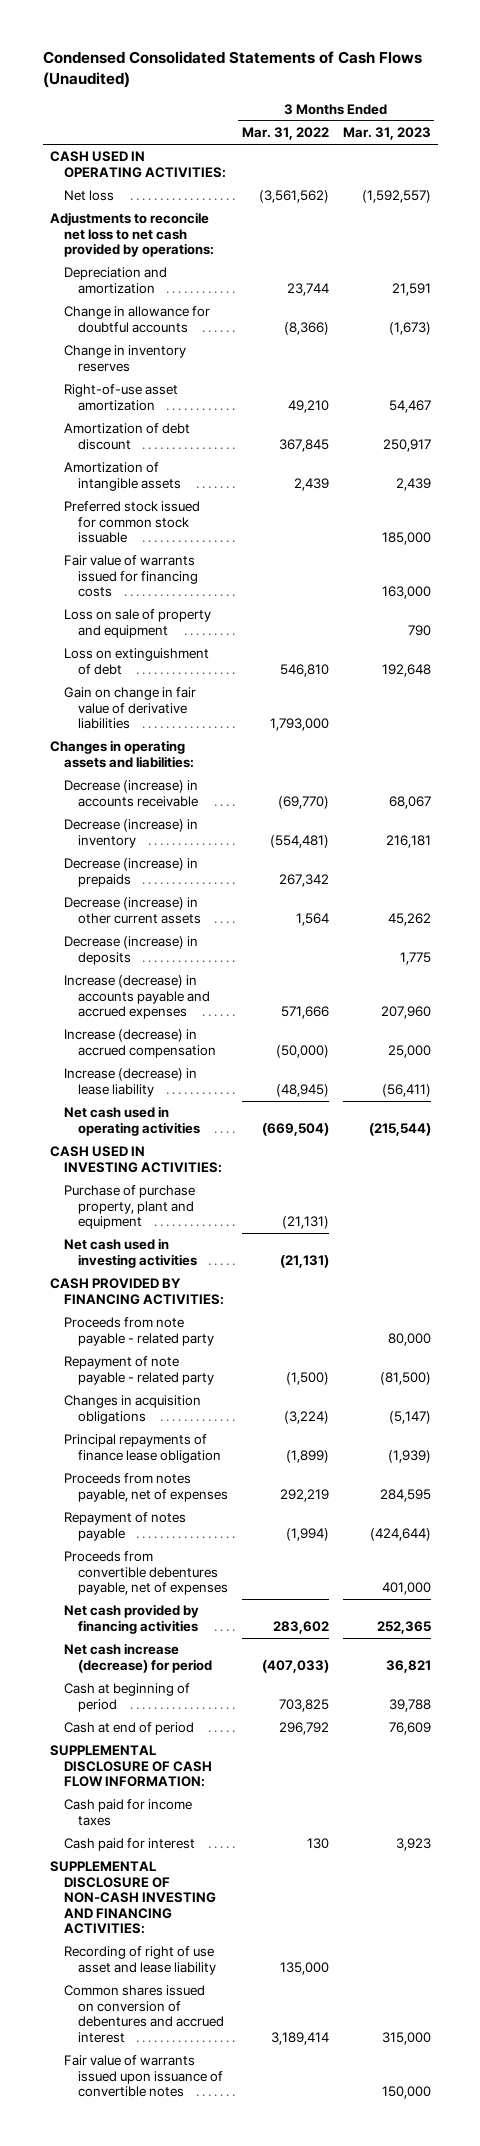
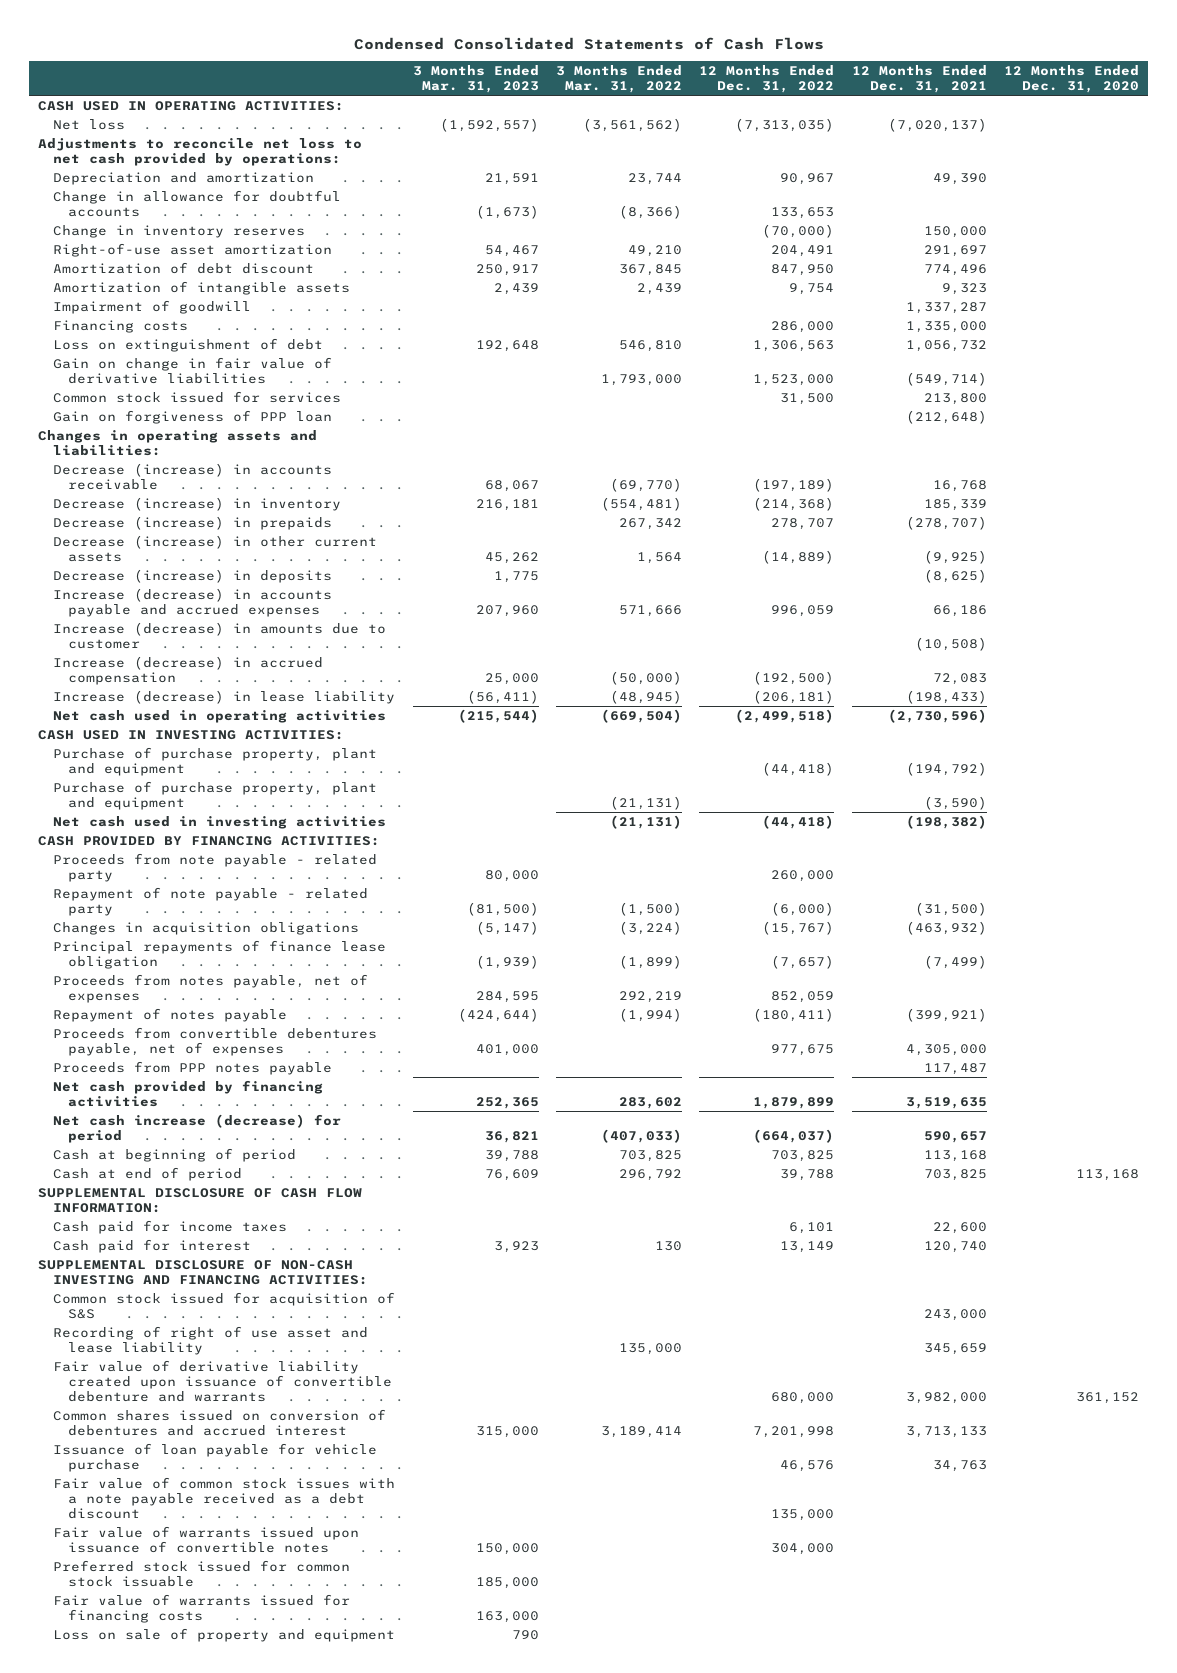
[42,51,422,89] Condensed Consolidated Statements of Cash Flows (Unaudited) -> [353,36,824,50] Condensed Consolidated Statements of Cash Flows
none -> [699,64,835,93] 12 Months Ended Dec. 31, 2022
none -> [851,64,987,93] 12 Months Ended Dec. 31, 2021
none -> [1004,64,1140,93] 12 Months Ended Dec. 31, 2020
none -> [53,299,252,314] Impairment of goodwill
none -> [53,319,189,333] Financing costs
none -> [53,390,342,403] Common stock issued for services
none -> [53,409,333,424] Gain on forgiveness of PPP loan
none -> [53,621,387,649] Increase (decrease) in amounts due to customer
none -> [53,746,378,776] Purchase of purchase property, plant and equipment
none -> [53,1060,333,1075] Proceeds from PPP notes payable
none -> [53,1291,396,1319] Common stock issued for acquisition of S&S
none -> [53,1359,393,1402] Fair value of derivative liability created upon issuance of convertible debenture and warrants
none -> [53,1442,378,1472] Issuance of loan payable for vehicle purchase
none -> [53,1476,396,1519] Fair value of common stock issues with a note payable received as a debt discount
[63,501,200,544] Preferred stock issued for common stock issuable -> [53,1559,351,1587] Preferred stock issued for common stock issuable
[63,555,198,598] Fair value of warrants issued for financing costs -> [53,1593,351,1623] Fair value of warrants issued for financing costs
[63,609,211,638] Loss on sale of property and equipment -> [53,1627,396,1642] Loss on sale of property and equipment

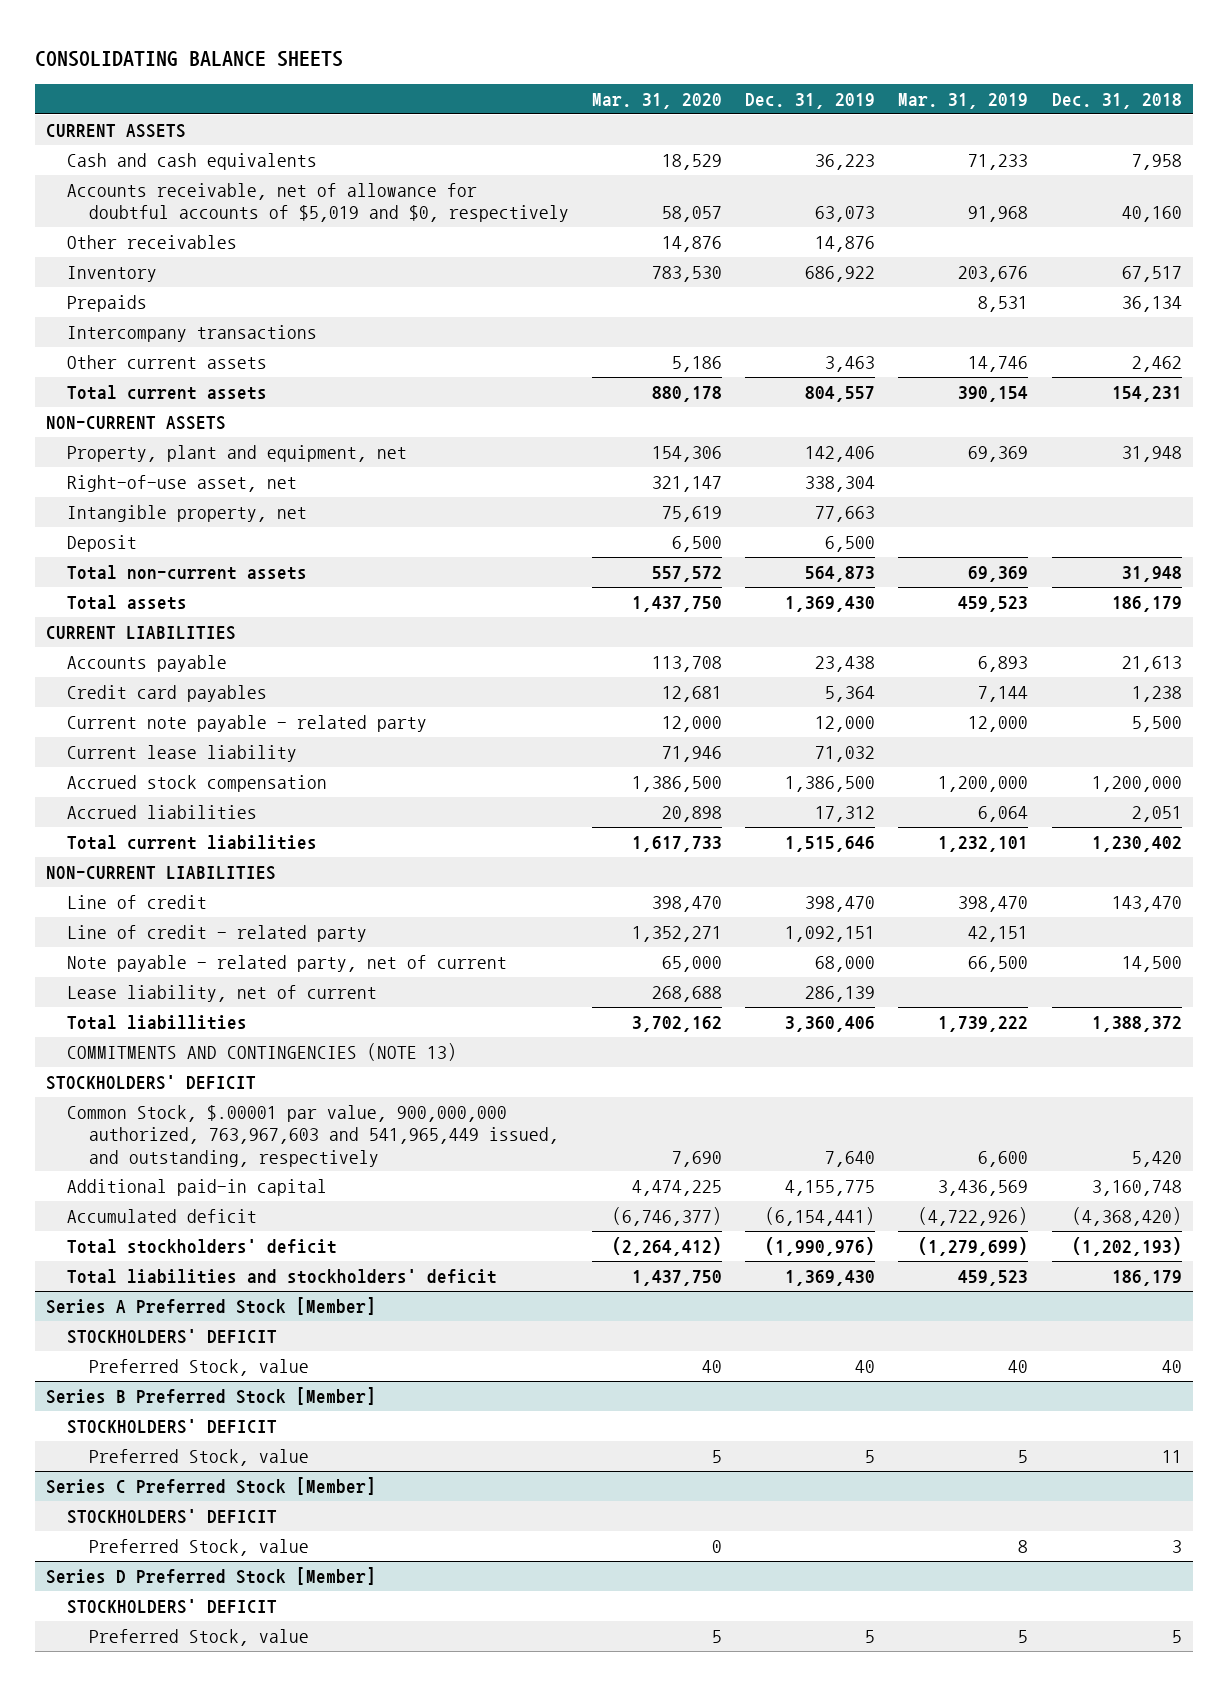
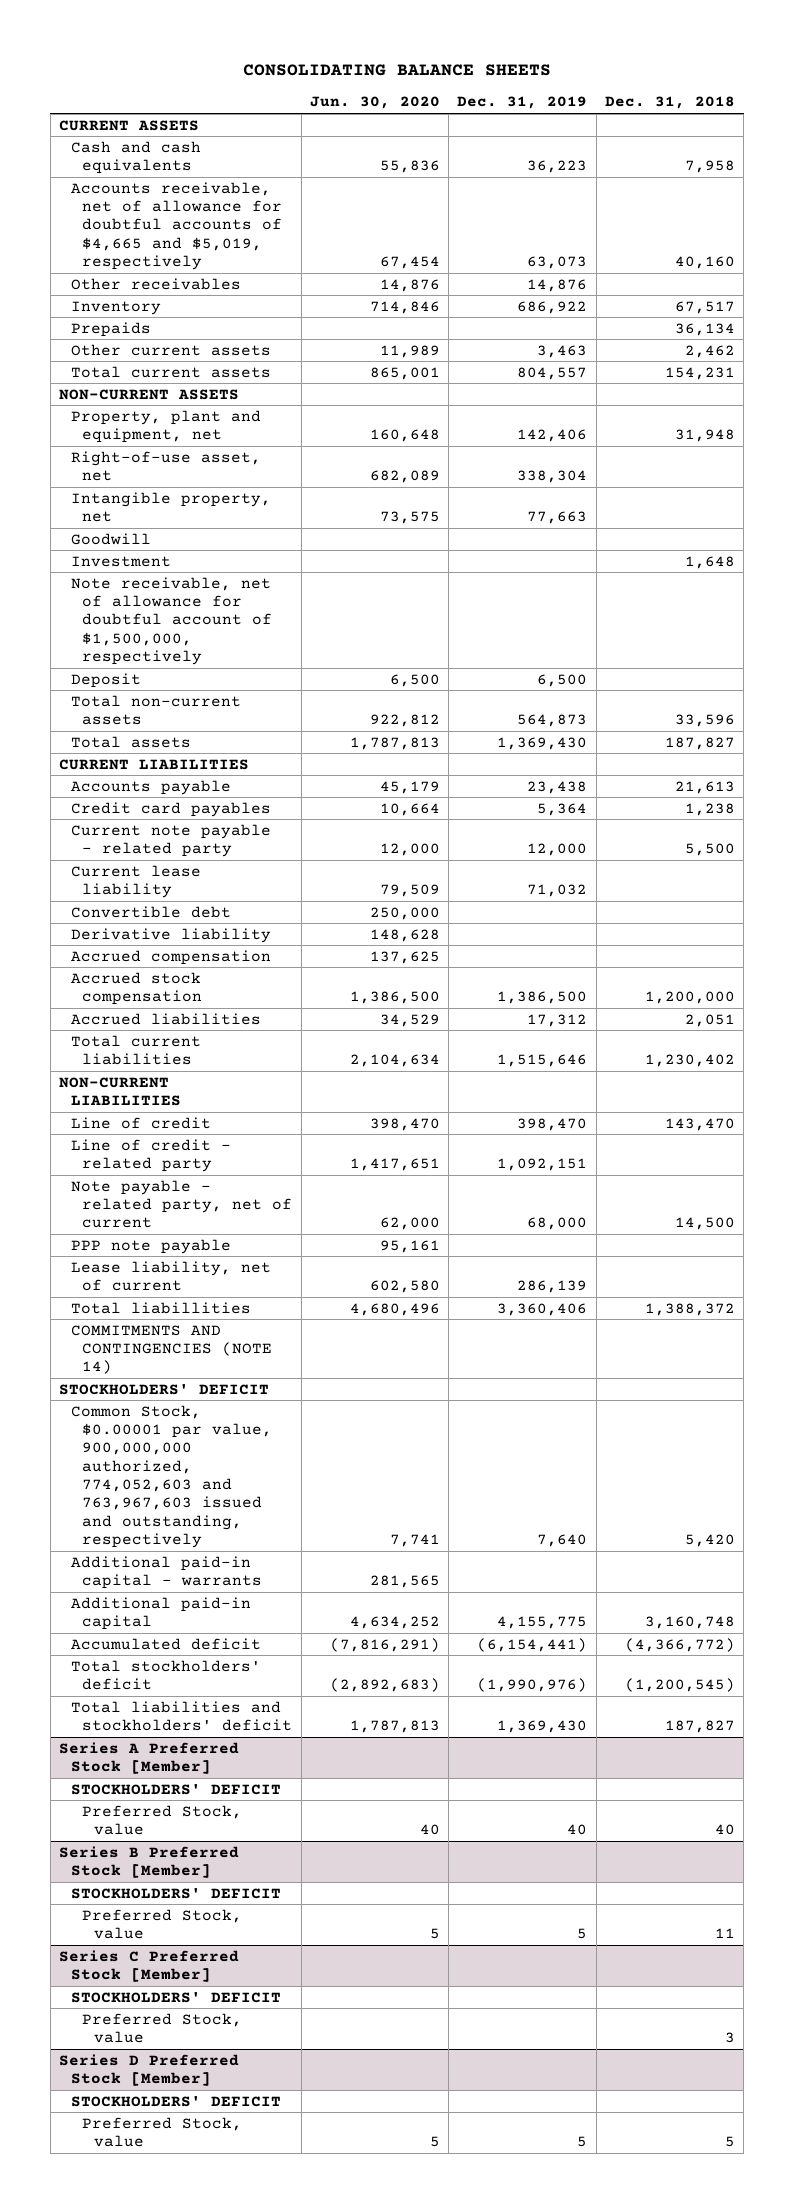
[591,92,722,109] Mar. 31, 2020 -> none
[898,92,1029,109] Mar. 31, 2019 -> none
none -> [309,96,440,110] Jun. 30, 2020
[67,183,569,223] Accounts receivable, net of allowance for doubtful accounts of $5,019 and $0, respectively -> [70,181,283,271] Accounts receivable, net of allowance for doubtful accounts of $4,665 and $5,019, respectively
[67,325,318,343] Intercompany transactions -> none
none -> [70,532,151,545] Goodwill
none -> [70,555,171,567] Investment
none -> [70,576,273,666] Note receivable, net of allowance for doubtful account of $1,500,000, respectively
[1121,566,1182,583] 31,948 -> [674,714,735,728] 33,596
[1111,596,1182,613] 186,179 -> [664,736,735,750] 187,827
none -> [70,905,231,918] Convertible debt
none -> [70,927,271,943] Derivative liability
none -> [70,949,271,965] Accrued compensation
none -> [70,1238,231,1254] PPP note payable
[67,1043,458,1062] COMMITMENTS AND CONTINGENCIES (NOTE 13) -> [70,1324,273,1375] COMMITMENTS AND CONTINGENCIES (NOTE 14)
[67,1105,559,1167] Common Stock, $.00001 par value, 900,000,000 authorized, 763,967,603 and 541,965,449 issued, and outstanding, respectively -> [70,1404,273,1548] Common Stock, $0.00001 par value, 900,000,000 authorized, 774,052,603 and 763,967,603 issued and outstanding, respectively
none -> [70,1555,263,1590] Additional paid-in capital - warrants
[1071,1207,1182,1227] (4,368,420) -> [624,1637,735,1652] (4,366,772)
[1071,1237,1182,1257] (1,202,193) -> [624,1678,735,1693] (1,200,545)
[1111,1270,1182,1287] 186,179 -> [664,1720,735,1734] 187,827

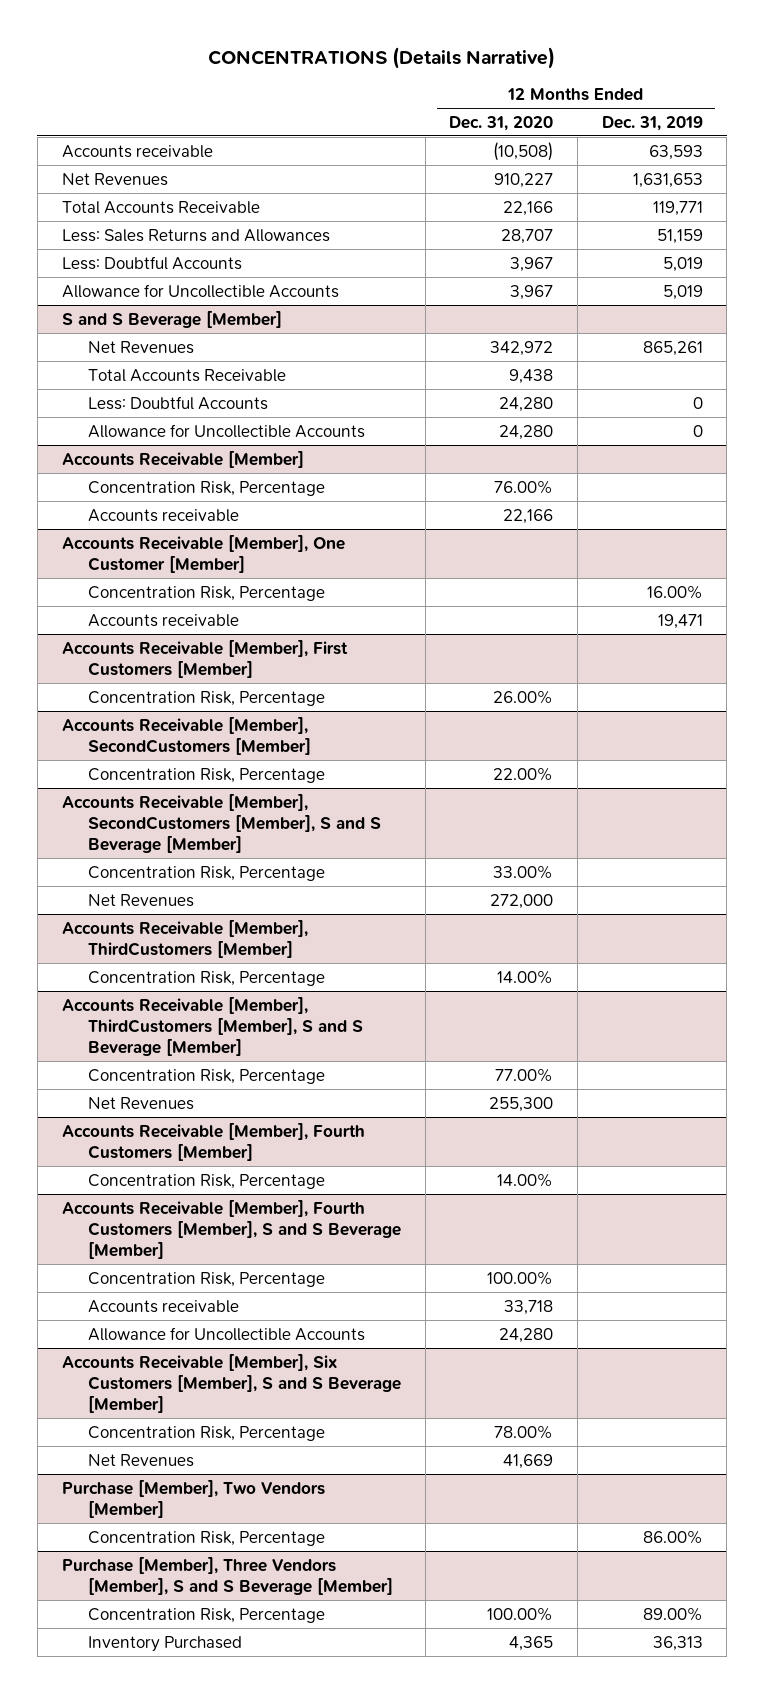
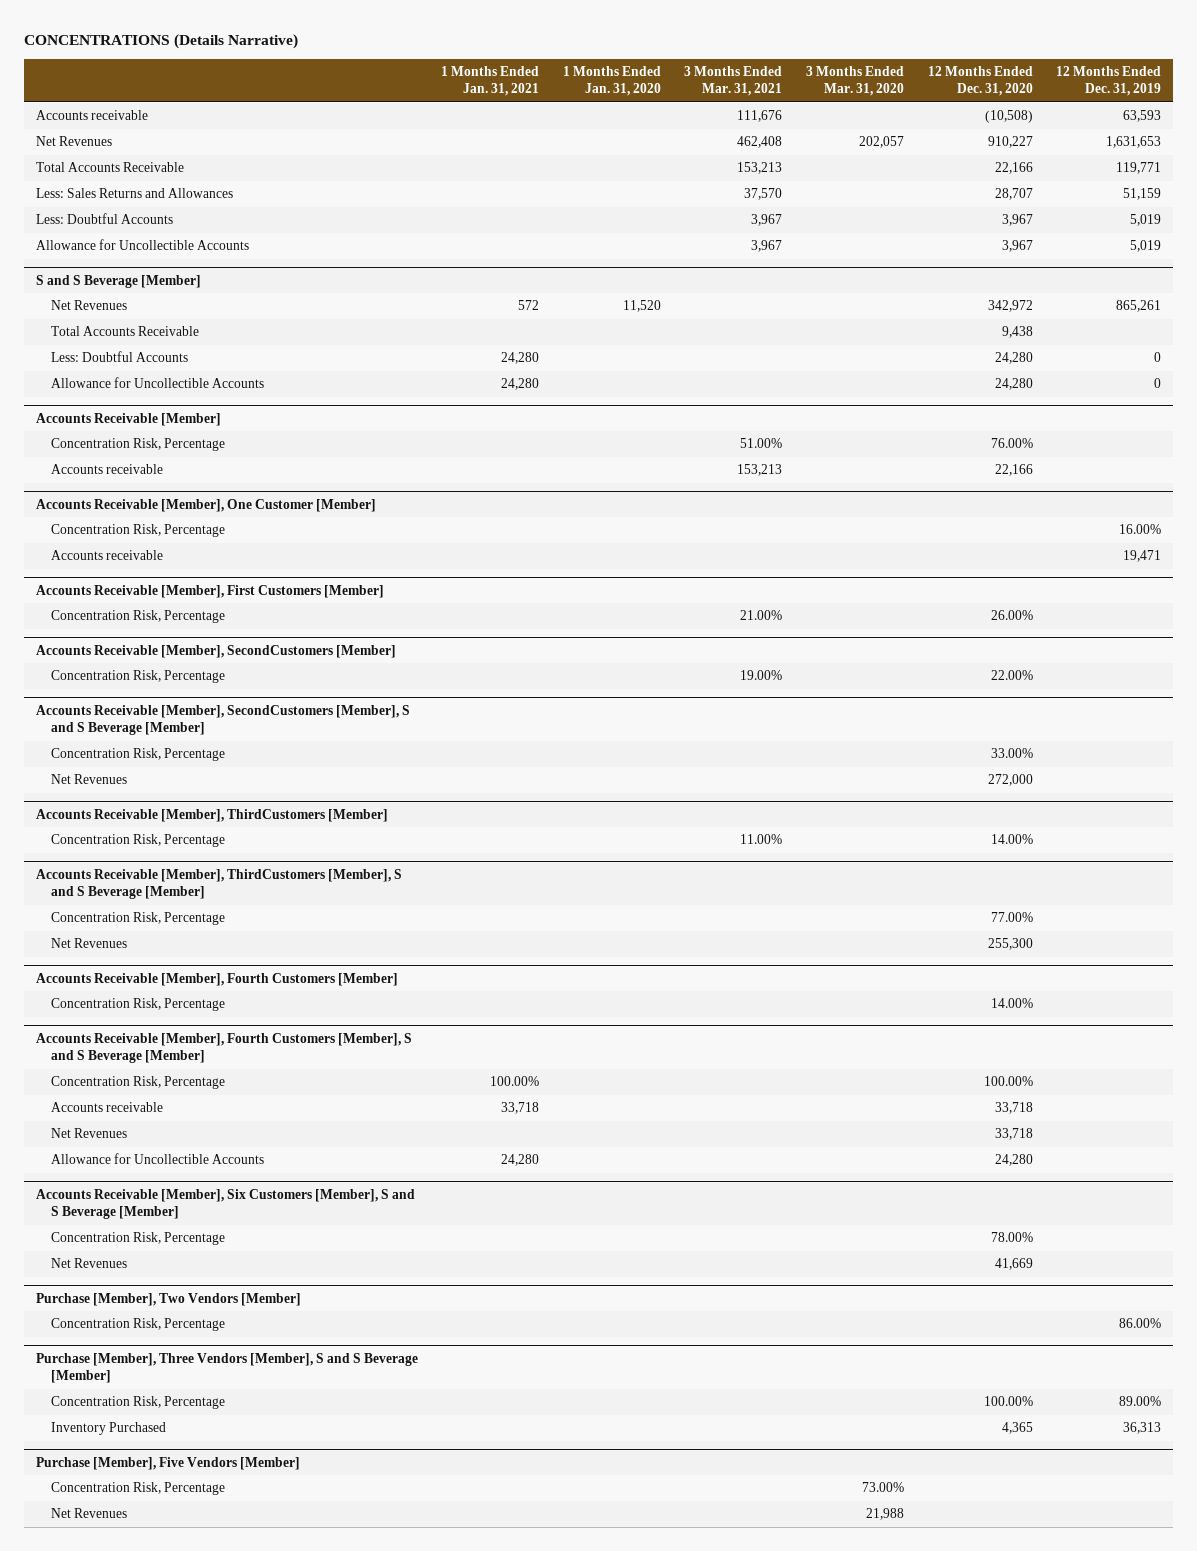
none -> [441,65,540,97] 1 Months Ended Jan. 31, 2021
none -> [562,65,661,97] 1 Months Ended Jan. 31, 2020
none -> [684,65,783,97] 3 Months Ended Mar. 31, 2021
none -> [806,65,905,97] 3 Months Ended Mar. 31, 2020
none -> [51,1128,128,1139] Net Revenues
none -> [35,1456,300,1470] Purchase [Member], Five Vendors [Member]
none -> [51,1482,226,1496] Concentration Risk, Percentage
none -> [51,1508,128,1519] Net Revenues

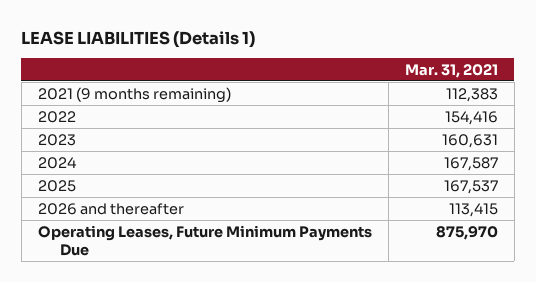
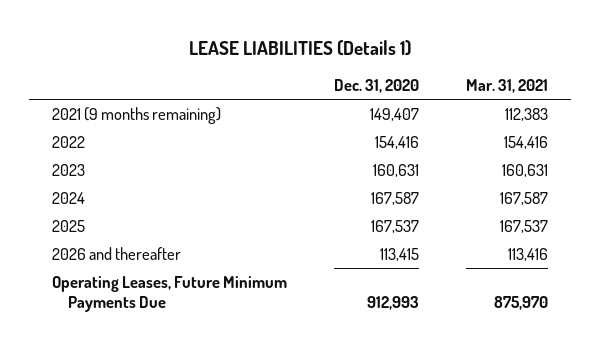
none -> [334,78,420,93] Dec. 31, 2020
[448,202,498,217] 113,415 -> [507,248,548,262] 113,416

